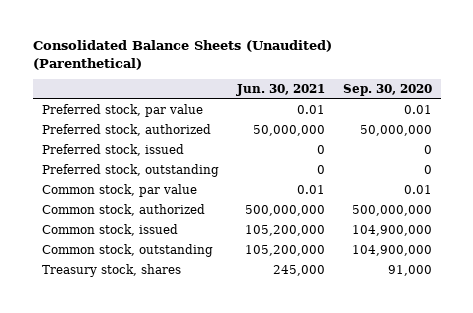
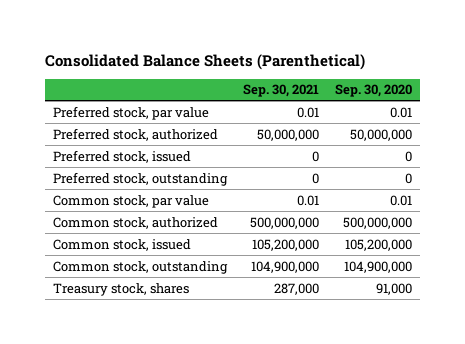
[32,40,332,70] Consolidated Balance Sheets (Unaudited) (Parenthetical) -> [45,53,366,70] Consolidated Balance Sheets (Parenthetical)
[235,84,325,97] Jun. 30, 2021 -> none
none -> [243,84,320,98] Sep. 30, 2021
[351,225,432,237] 104,900,000 -> [345,238,413,251] 105,200,000

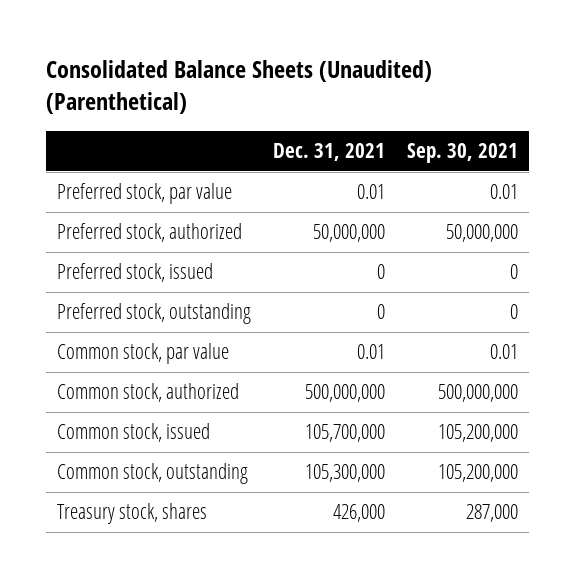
[45,53,366,70] Consolidated Balance Sheets (Parenthetical) -> [45,60,432,115] Consolidated Balance Sheets (Unaudited) (Parenthetical)
[335,84,413,98] Sep. 30, 2020 -> none
none -> [272,143,385,162] Dec. 31, 2021
[251,260,320,273] 104,900,000 -> [437,464,518,483] 105,200,000

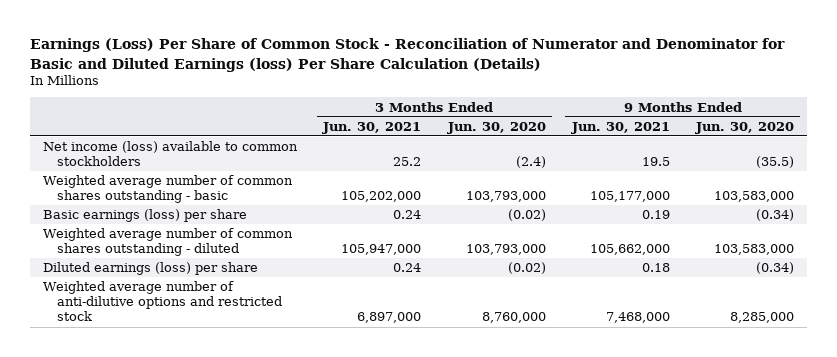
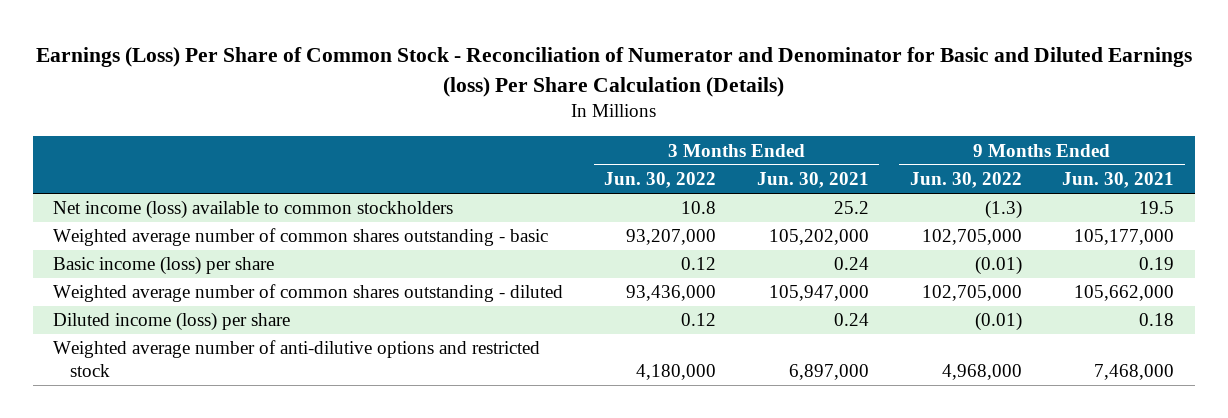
[446,121,546,134] Jun. 30, 2020 -> none
[694,121,794,134] Jun. 30, 2020 -> none
none -> [604,172,717,189] Jun. 30, 2022
none -> [909,172,1022,189] Jun. 30, 2022
[43,209,248,223] Basic earnings (loss) per share -> [53,256,275,276] Basic income (loss) per share
[43,262,259,276] Diluted earnings (loss) per share -> [53,312,291,332] Diluted income (loss) per share

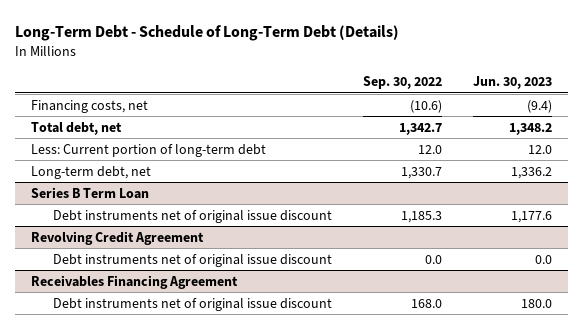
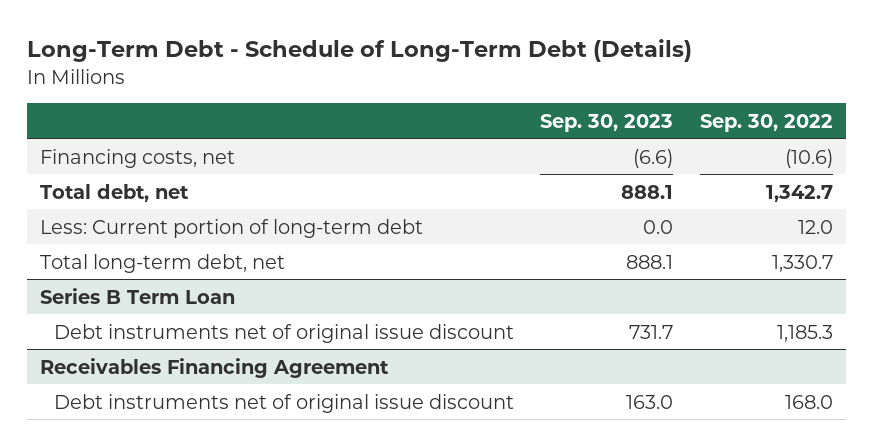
[473,76,553,90] Jun. 30, 2023 -> none
none -> [540,113,674,132] Sep. 30, 2023
[30,165,151,179] Long-term debt, net -> [40,253,286,273] Total long-term debt, net
[30,230,204,245] Revolving Credit Agreement -> none
[52,253,332,267] Debt instruments net of original issue discount -> none

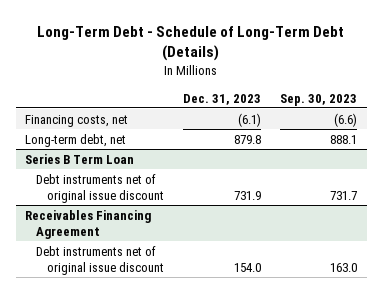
[699,113,833,132] Sep. 30, 2022 -> none
none -> [183,93,262,105] Dec. 31, 2023
[40,218,424,238] Less: Current portion of long-term debt -> none
[40,253,286,273] Total long-term debt, net -> none
[40,183,190,202] Total debt, net -> [25,133,127,147] Long-term debt, net

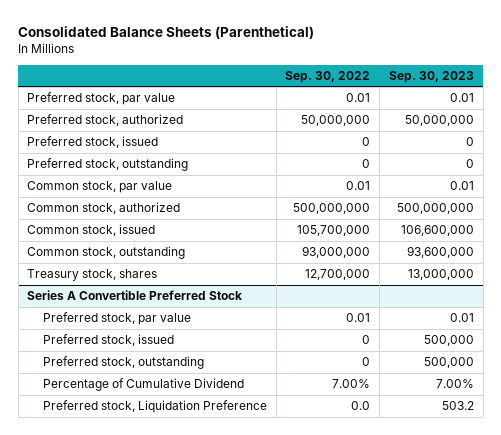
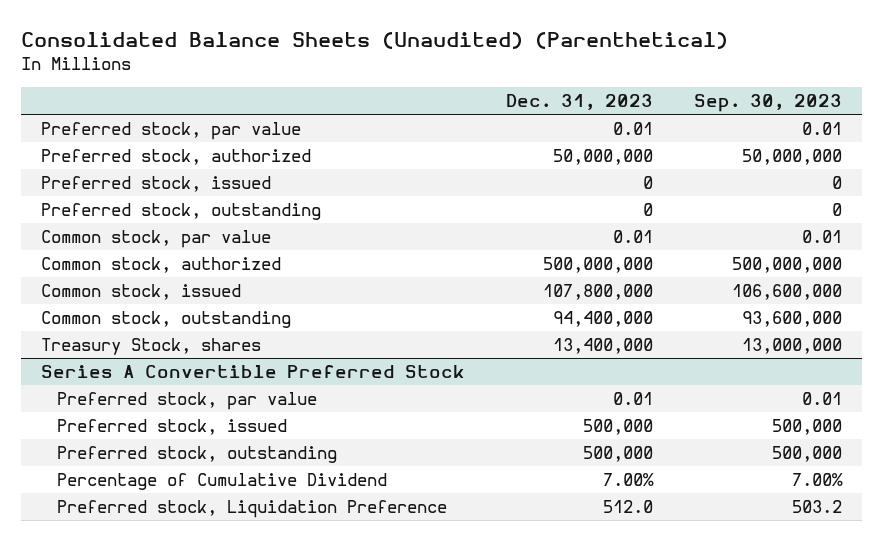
[18,25,315,39] Consolidated Balance Sheets (Parenthetical) -> [20,32,728,50] Consolidated Balance Sheets (Unaudited) (Parenthetical)
[285,70,371,83] Sep. 30, 2022 -> none
none -> [505,94,653,111] Dec. 31, 2023
[27,269,158,282] Treasury stock, shares -> [40,337,261,355] Treasury Stock, shares

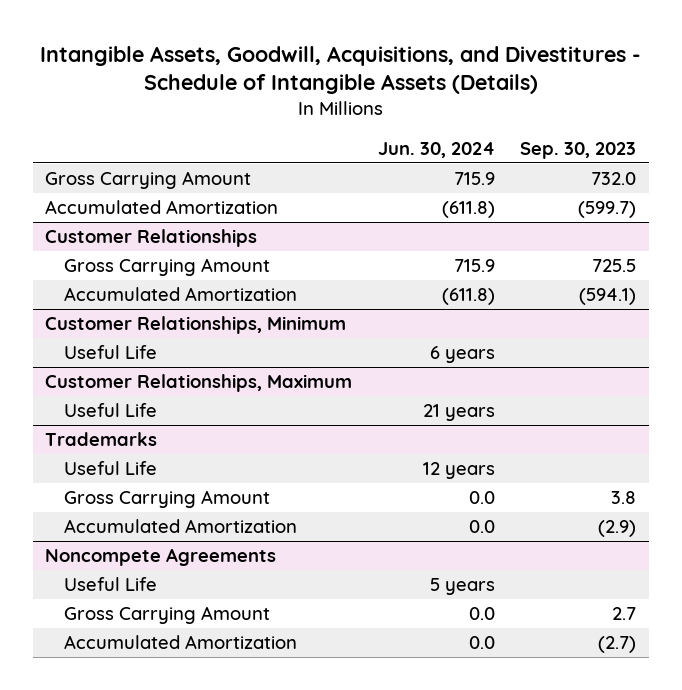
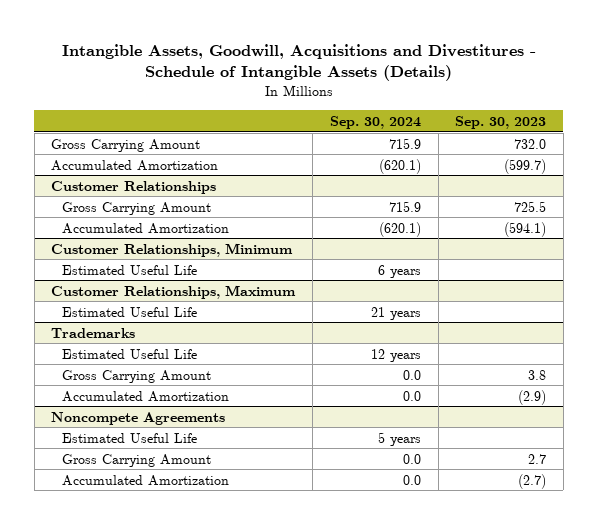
[39,45,641,95] Intangible Assets, Goodwill, Acquisitions, and Divestitures - Schedule of Intangible Assets (Details) -> [61,43,536,82] Intangible Assets, Goodwill, Acquisitions and Divestitures - Schedule of Intangible Assets (Details)
[377,141,495,158] Jun. 30, 2024 -> none
none -> [329,115,421,129] Sep. 30, 2024
[63,345,157,360] Useful Life -> [62,264,198,275] Estimated Useful Life
[63,403,157,418] Useful Life -> [62,306,198,317] Estimated Useful Life
[63,461,157,476] Useful Life -> [62,348,198,359] Estimated Useful Life
[63,577,157,592] Useful Life -> [62,432,198,443] Estimated Useful Life

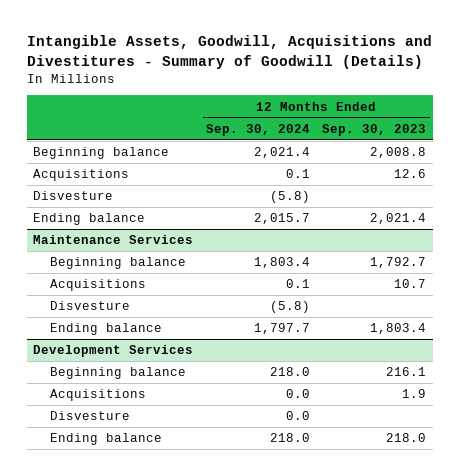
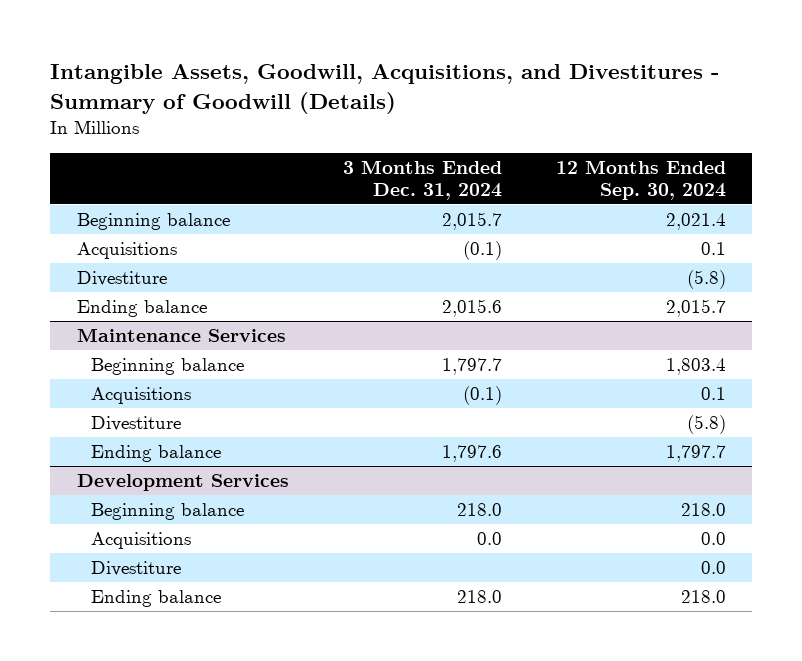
[26,35,432,69] Intangible Assets, Goodwill, Acquisitions and Divestitures - Summary of Goodwill (Details) -> [50,64,720,114] Intangible Assets, Goodwill, Acquisitions, and Divestitures - Summary of Goodwill (Details)
[322,123,427,136] Sep. 30, 2023 -> none
none -> [342,160,502,201] 3 Months Ended Dec. 31, 2024
[33,191,114,201] Disvesture -> [76,270,167,286] Divestiture
[49,301,130,311] Disvesture -> [90,415,181,431] Divestiture
[49,411,130,421] Disvesture -> [90,560,181,576] Divestiture

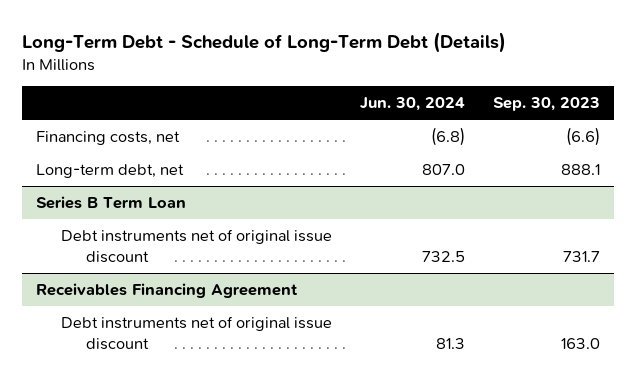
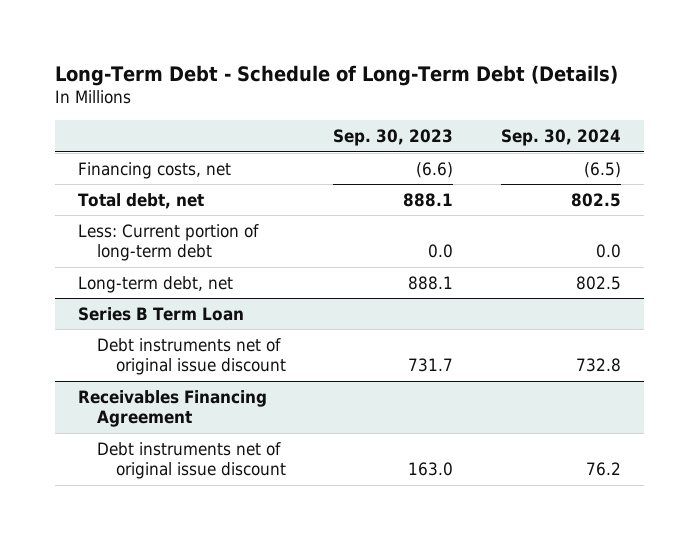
[360,97,466,112] Jun. 30, 2024 -> none
none -> [500,129,621,147] Sep. 30, 2024
none -> [78,192,205,209] Total debt, net
none -> [78,223,260,262] Less: Current portion of long-term debt

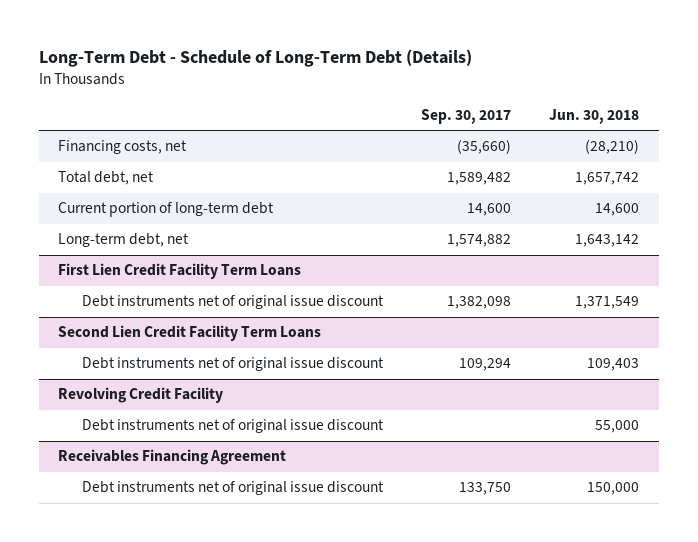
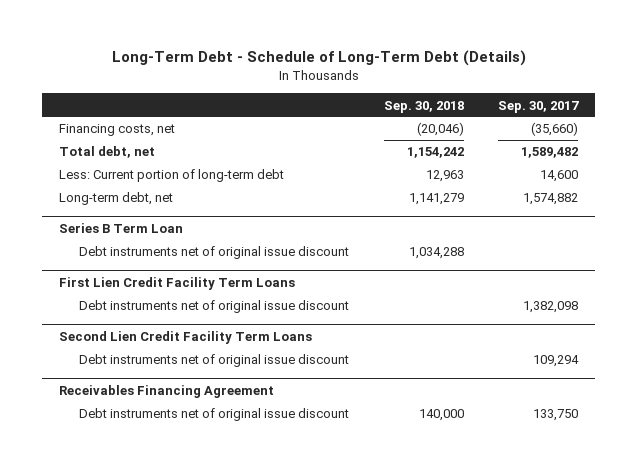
[549,109,640,125] Jun. 30, 2018 -> none
none -> [383,100,464,113] Sep. 30, 2018
[58,202,275,218] Current portion of long-term debt -> [59,169,285,183] Less: Current portion of long-term debt
none -> [59,223,184,234] Series B Term Loan
none -> [79,246,350,260] Debt instruments net of original issue discount
[58,387,224,404] Revolving Credit Facility -> none
[81,419,384,434] Debt instruments net of original issue discount -> none

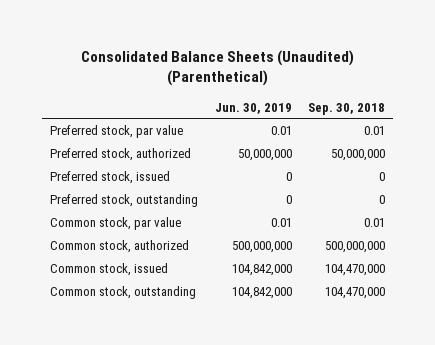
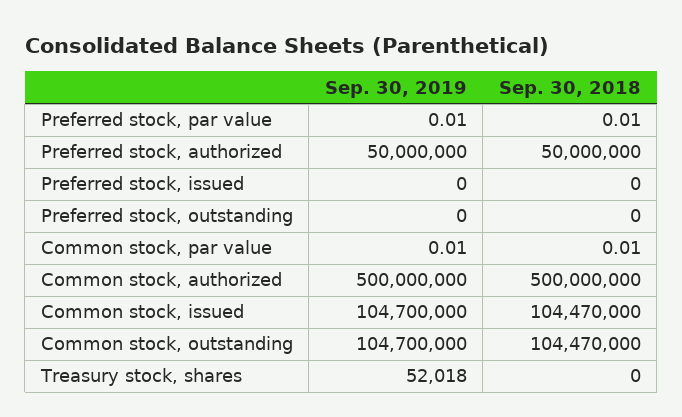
[80,50,354,87] Consolidated Balance Sheets (Unaudited) (Parenthetical) -> [24,37,549,57] Consolidated Balance Sheets (Parenthetical)
[214,102,292,114] Jun. 30, 2019 -> none
none -> [324,80,467,98] Sep. 30, 2019
none -> [39,368,242,387] Treasury stock, shares

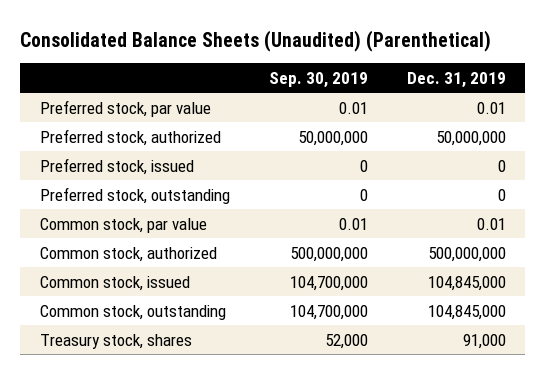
[24,37,549,57] Consolidated Balance Sheets (Parenthetical) -> [20,29,492,52] Consolidated Balance Sheets (Unaudited) (Parenthetical)
[498,80,641,98] Sep. 30, 2018 -> none
none -> [406,71,506,88] Dec. 31, 2019
[405,369,467,385] 52,018 -> [324,333,368,349] 52,000

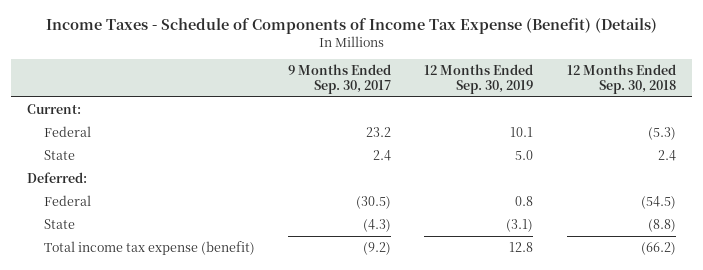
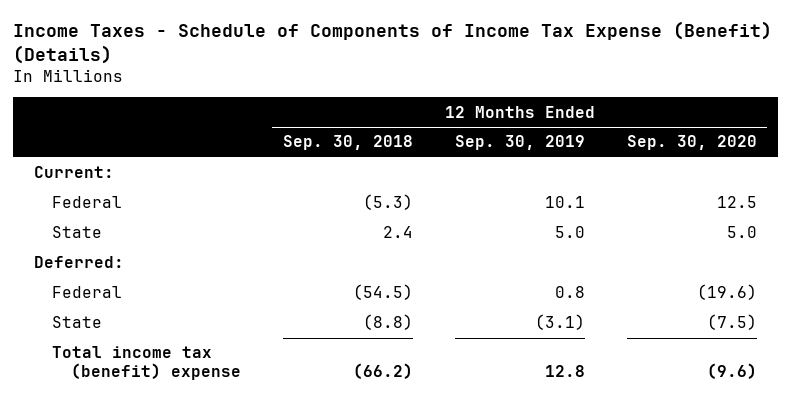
[288,64,392,94] 9 Months Ended Sep. 30, 2017 -> none
none -> [626,135,757,151] Sep. 30, 2020
[44,241,256,256] Total income tax expense (benefit) -> [52,346,241,381] Total income tax (benefit) expense

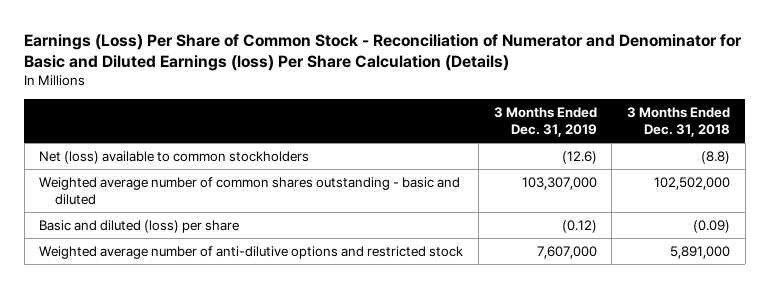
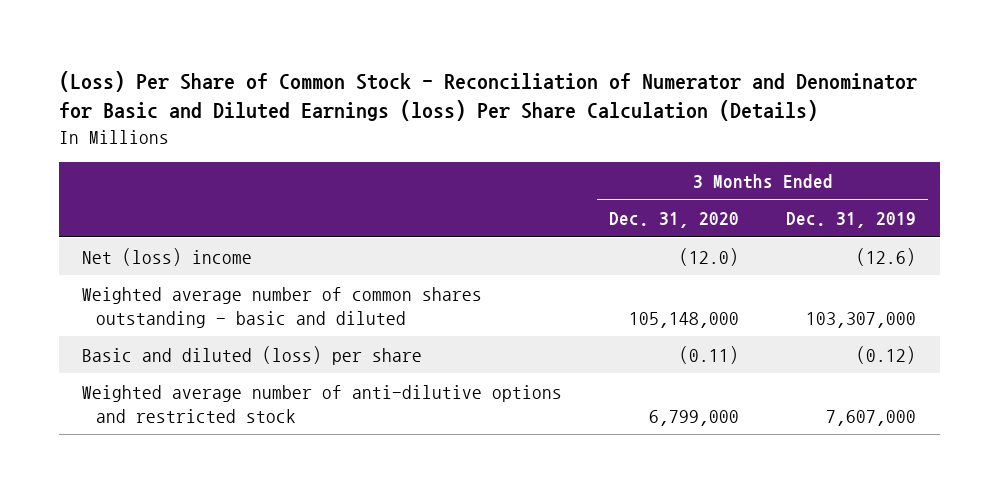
[24,33,743,71] Earnings (Loss) Per Share of Common Stock - Reconciliation of Numerator and Denominator for Basic and Diluted Earnings (loss) Per Share Calculation (Details) -> [58,71,917,122] (Loss) Per Share of Common Stock - Reconciliation of Numerator and Denominator for Basic and Diluted Earnings (loss) Per Share Calculation (Details)
[627,106,731,138] 3 Months Ended Dec. 31, 2018 -> none
none -> [609,212,740,229] Dec. 31, 2020
[39,150,310,164] Net (loss) available to common stockholders -> [82,247,253,266] Net (loss) income

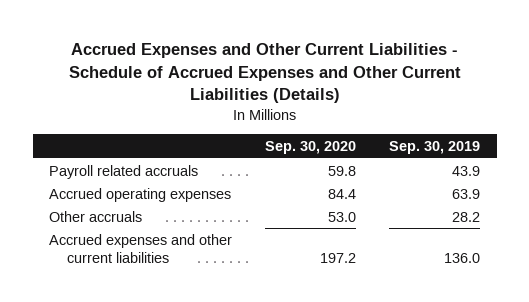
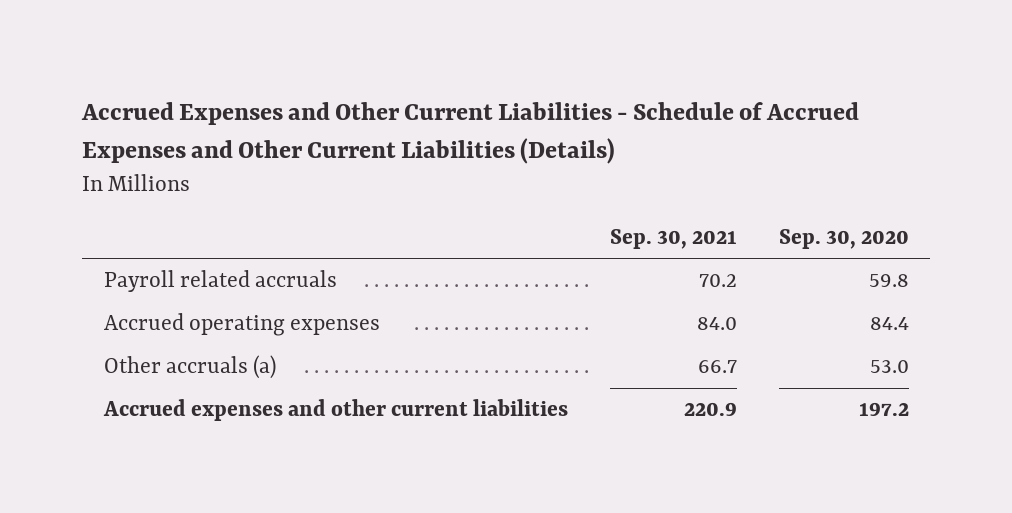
[389,140,481,154] Sep. 30, 2019 -> none
none -> [609,228,737,249] Sep. 30, 2021
[49,210,143,222] Other accruals -> [103,355,276,380] Other accruals (a)

